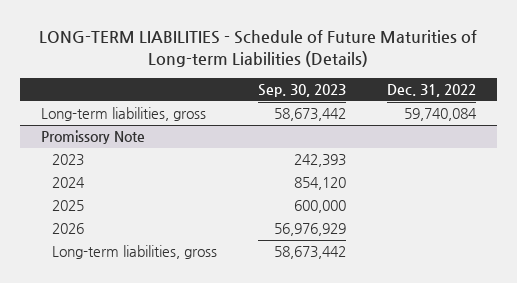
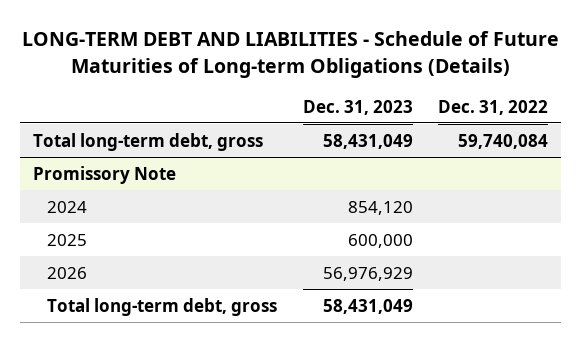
[39,29,478,67] LONG-TERM LIABILITIES - Schedule of Future Maturities of Long-term Liabilities (Details) -> [21,31,559,78] LONG-TERM DEBT AND LIABILITIES - Schedule of Future Maturities of Long-term Obligations (Details)
[258,84,347,98] Sep. 30, 2023 -> none
none -> [302,99,413,115] Dec. 31, 2023
[40,107,206,122] Long-term liabilities, gross -> [32,132,263,151] Total long-term debt, gross
[51,154,84,167] 2023 -> none
[51,245,217,260] Long-term liabilities, gross -> [46,297,277,316] Total long-term debt, gross

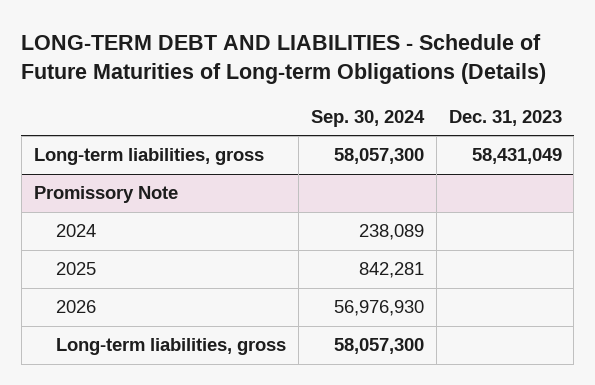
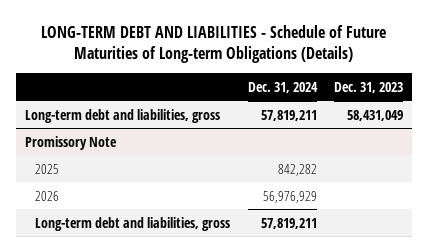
[310,110,425,128] Sep. 30, 2024 -> none
none -> [247,81,318,93] Dec. 31, 2024
[33,148,264,166] Long-term liabilities, gross -> [24,108,220,123] Long-term debt and liabilities, gross
[55,224,96,238] 2024 -> none
[55,338,286,356] Long-term liabilities, gross -> [35,216,231,231] Long-term debt and liabilities, gross

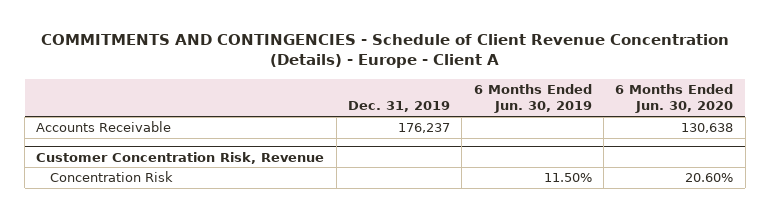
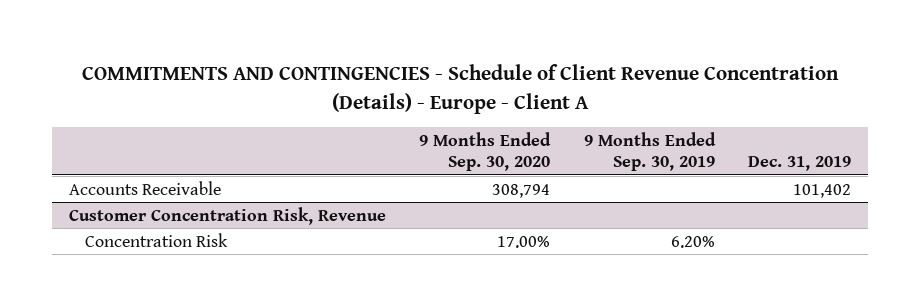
[473,83,592,114] 6 Months Ended Jun. 30, 2019 -> none
[615,83,734,114] 6 Months Ended Jun. 30, 2020 -> none
none -> [419,131,552,172] 9 Months Ended Sep. 30, 2020
none -> [583,131,716,172] 9 Months Ended Sep. 30, 2019
[398,123,451,134] 176,237 -> [792,183,851,198] 101,402

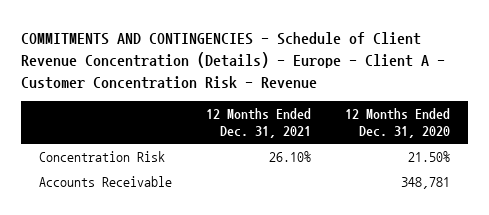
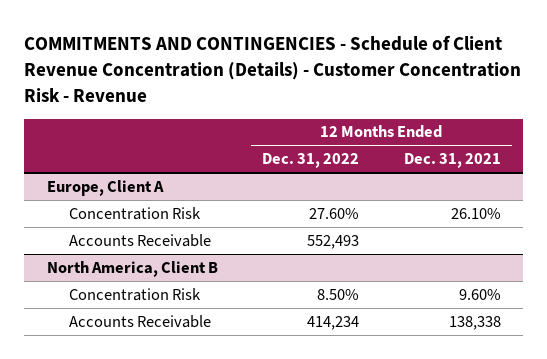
[21,32,446,90] COMMITMENTS AND CONTINGENCIES - Schedule of Client Revenue Concentration (Details) - Europe - Client A - Customer Concentration Risk - Revenue -> [24,35,522,102] COMMITMENTS AND CONTINGENCIES - Schedule of Client Revenue Concentration (Details) - Customer Concentration Risk - Revenue
[345,108,451,139] 12 Months Ended Dec. 31, 2020 -> none
none -> [262,153,360,169] Dec. 31, 2022
none -> [46,179,164,196] Europe, Client A
none -> [46,260,218,277] North America, Client B
none -> [69,287,202,301] Concentration Risk
none -> [69,314,212,328] Accounts Receivable

